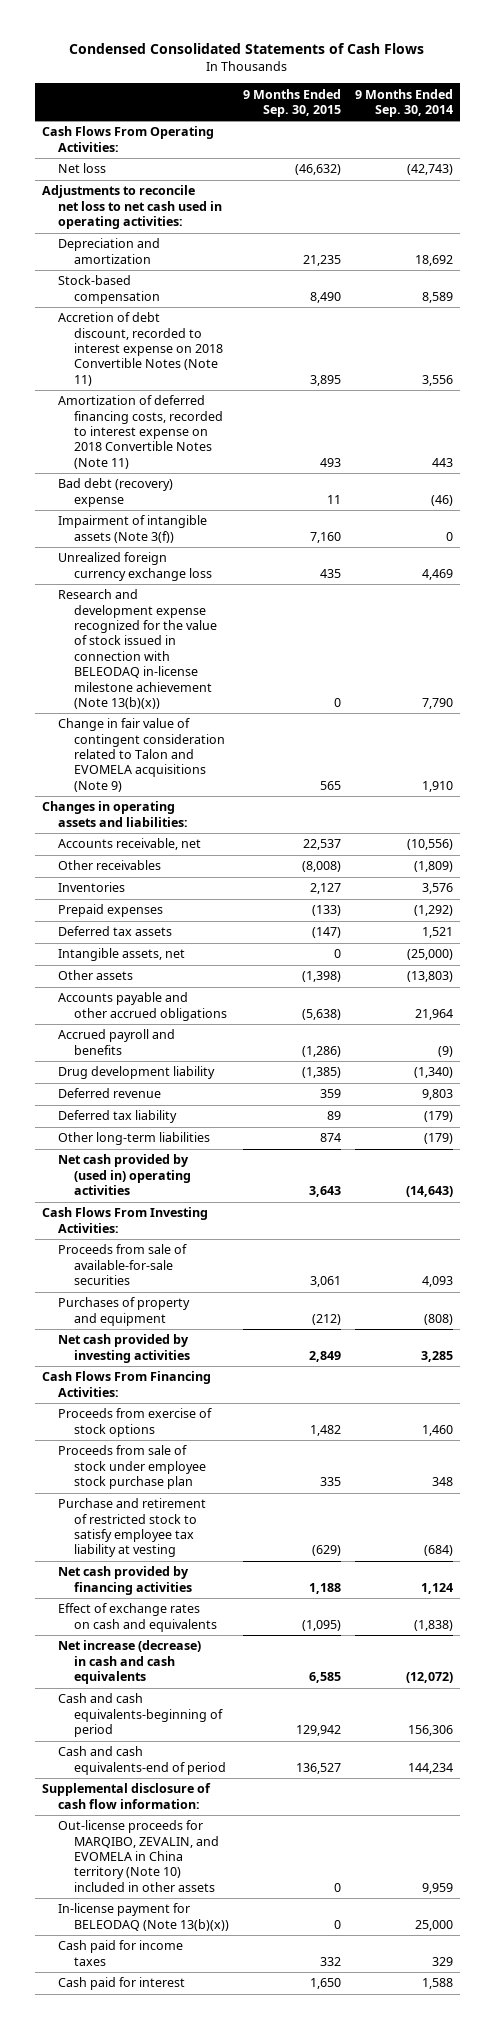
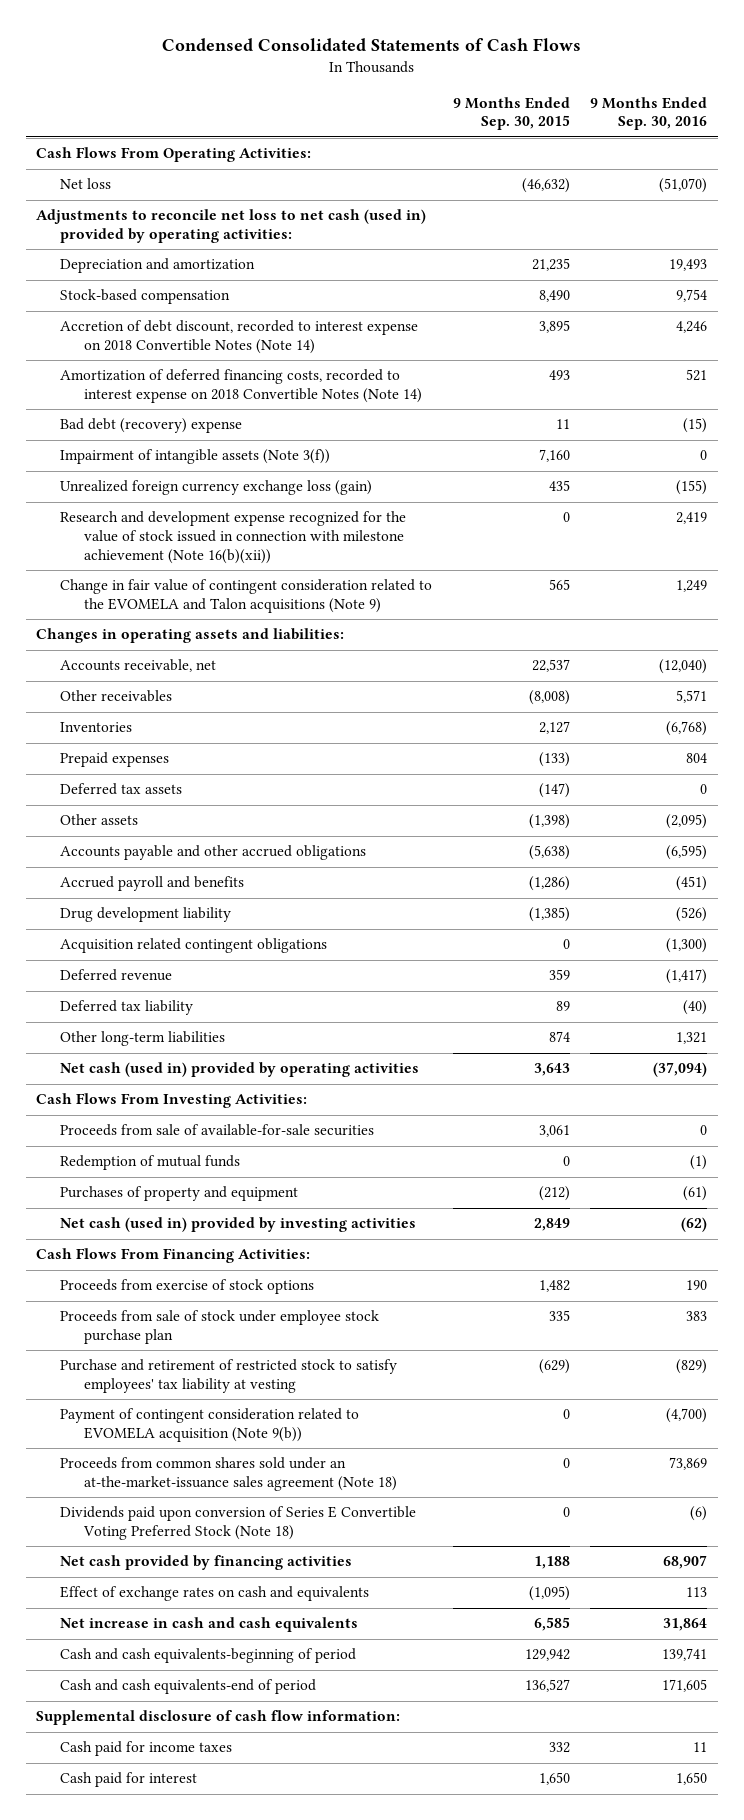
[354,88,453,117] 9 Months Ended Sep. 30, 2014 -> none
none -> [590,96,708,131] 9 Months Ended Sep. 30, 2016
[42,185,223,230] Adjustments to reconcile net loss to net cash used in operating activities: -> [36,209,427,244] Adjustments to reconcile net loss to net cash (used in) provided by operating activities:
[58,312,224,386] Accretion of debt discount, recorded to interest expense on 2018 Convertible Notes (Note 11) -> [60,320,419,355] Accretion of debt discount, recorded to interest expense on 2018 Convertible Notes (Note 14)
[58,395,224,469] Amortization of deferred financing costs, recorded to interest expense on 2018 Convertible Notes (Note 11) -> [60,369,423,404] Amortization of deferred financing costs, recorded to interest expense on 2018 Convertible Notes (Note 14)
[58,552,213,581] Unrealized foreign currency exchange loss -> [60,480,373,496] Unrealized foreign currency exchange loss (gain)
[58,589,218,709] Research and development expense recognized for the value of stock issued in connection with BELEODAQ in-license milestone achievement (Note 13(b)(x)) -> [60,511,407,564] Research and development expense recognized for the value of stock issued in connection with milestone achievement (Note 16(b)(xii))
[58,718,226,792] Change in fair value of contingent consideration related to Talon and EVOMELA acquisitions (Note 9) -> [60,579,433,614] Change in fair value of contingent consideration related to the EVOMELA and Talon acquisitions (Note 9)
[58,948,186,962] Intangible assets, net -> none
none -> [60,938,328,954] Acquisition related contingent obligations
[58,1154,192,1196] Net cash provided by (used in) operating activities -> [60,1062,420,1078] Net cash (used in) provided by operating activities
none -> [60,1155,241,1171] Redemption of mutual funds
[58,1334,191,1363] Net cash provided by investing activities -> [60,1217,417,1233] Net cash (used in) provided by investing activities
[58,1498,207,1558] Purchase and retirement of restricted stock to satisfy employee tax liability at vesting -> [60,1359,398,1394] Purchase and retirement of restricted stock to satisfy employees' tax liability at vesting
none -> [60,1408,360,1443] Payment of contingent consideration related to EVOMELA acquisition (Note 9(b))
none -> [60,1457,398,1492] Proceeds from common shares sold under an at-the-market-issuance sales agreement (Note 18)
none -> [60,1506,417,1541] Dividends paid upon conversion of Series E Convertible Voting Preferred Stock (Note 18)
[58,1640,202,1685] Net increase (decrease) in cash and cash equivalents -> [60,1617,359,1633] Net increase in cash and cash equivalents
[58,1820,220,1892] Out-license proceeds for MARQIBO, ZEVALIN, and EVOMELA in China territory (Note 10) included in other assets -> none
[58,1903,230,1931] In-license payment for BELEODAQ (Note 13(b)(x)) -> none

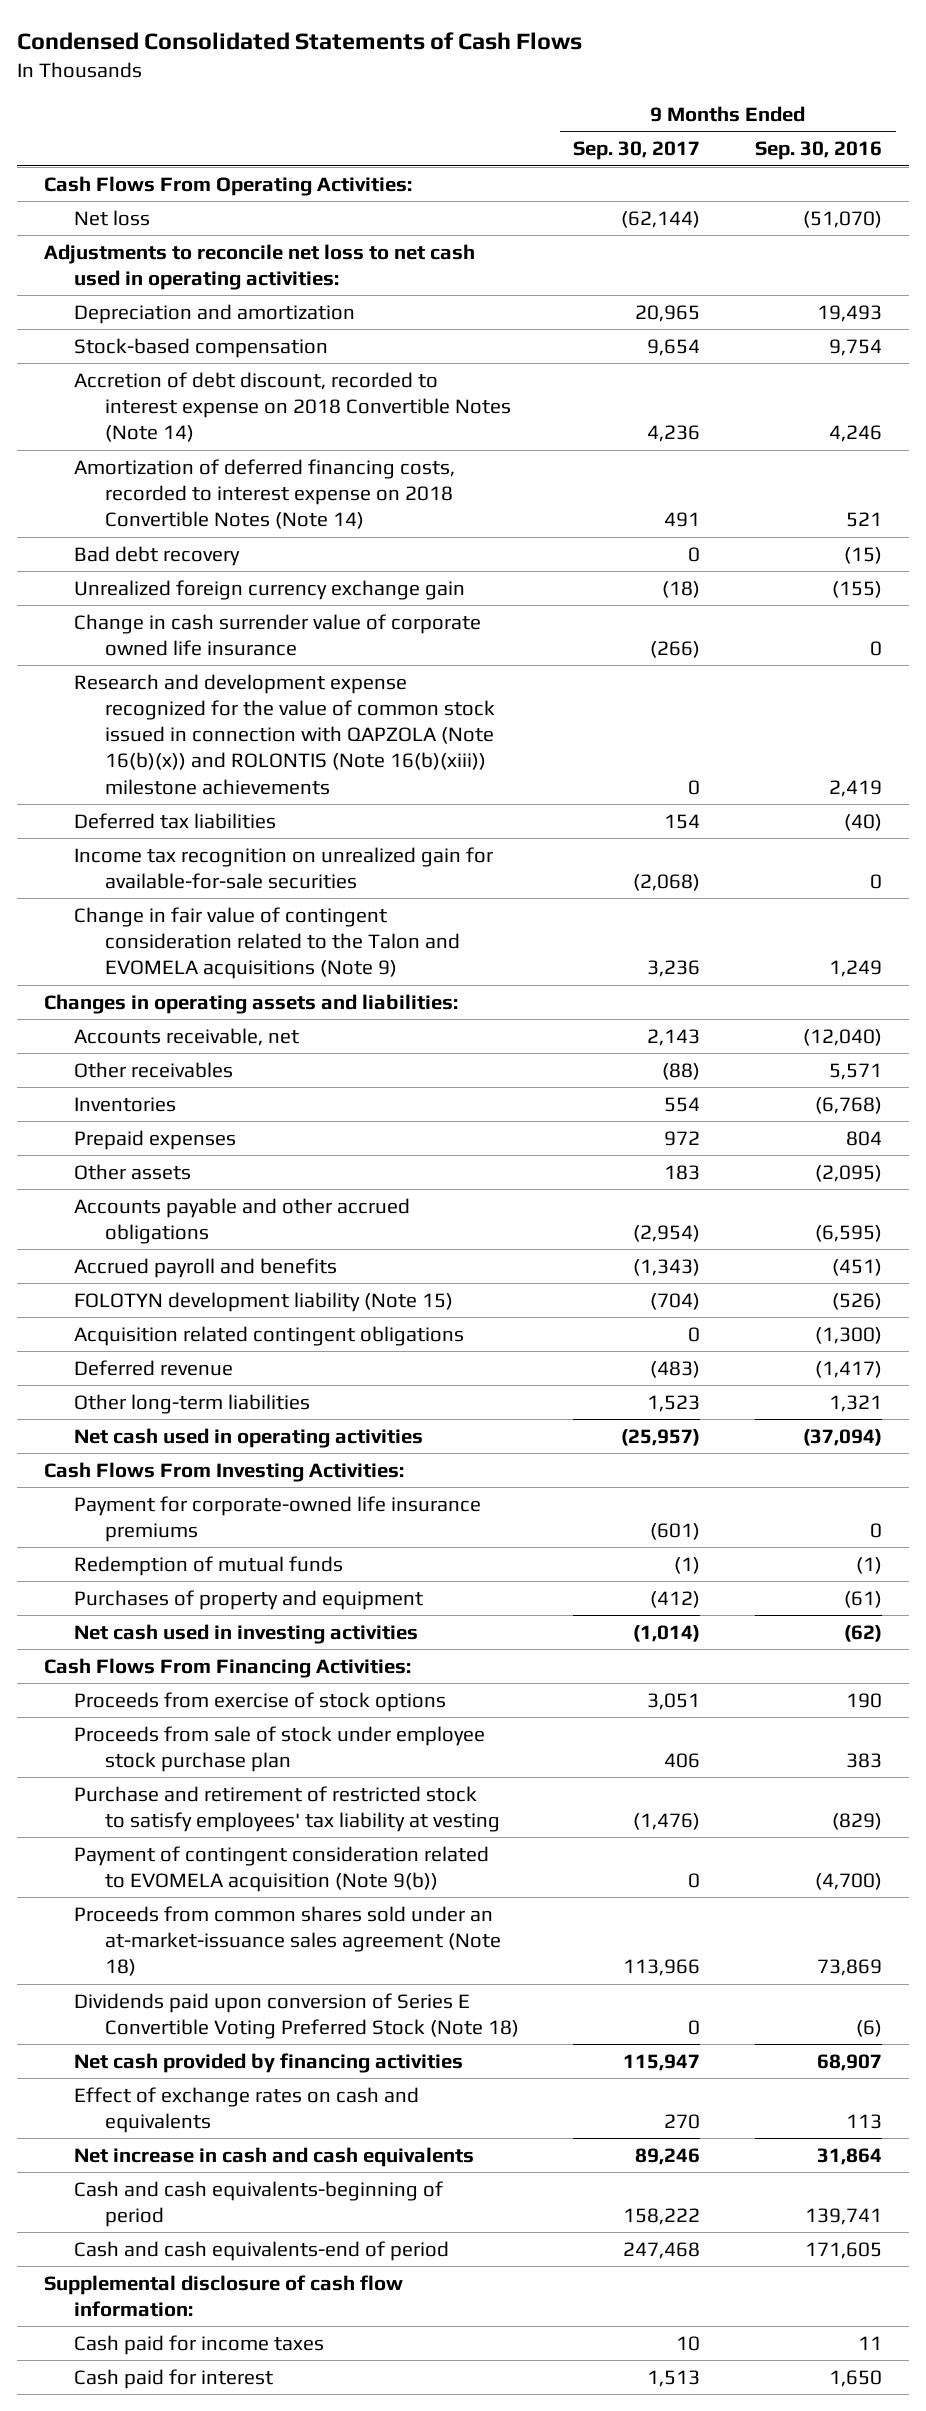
[452,96,570,131] 9 Months Ended Sep. 30, 2015 -> none
none -> [573,141,701,161] Sep. 30, 2017
[36,209,427,244] Adjustments to reconcile net loss to net cash (used in) provided by operating activities: -> [43,243,475,291] Adjustments to reconcile net loss to net cash used in operating activities:
[60,449,331,465] Impairment of intangible assets (Note 3(f)) -> none
[60,418,243,434] Bad debt (recovery) expense -> [74,545,241,566] Bad debt recovery
[60,480,373,496] Unrealized foreign currency exchange loss (gain) -> [74,579,466,600] Unrealized foreign currency exchange gain
none -> [74,613,482,657] Change in cash surrender value of corporate owned life insurance
[60,511,407,564] Research and development expense recognized for the value of stock issued in connection with milestone achievement (Note 16(b)(xii)) -> [74,673,495,795] Research and development expense recognized for the value of common stock issued in connection with QAPZOLA (Note 16(b)(x)) and ROLONTIS (Note 16(b)(xiii)) milestone achievements
none -> [74,812,277,829] Deferred tax liabilities
none -> [74,846,494,890] Income tax recognition on unrealized gain for available-for-sale securities
[60,579,433,614] Change in fair value of contingent consideration related to the EVOMELA and Talon acquisitions (Note 9) -> [74,906,460,980] Change in fair value of contingent consideration related to the Talon and EVOMELA acquisitions (Note 9)
[60,783,183,796] Deferred tax assets -> none
[60,907,232,923] Drug development liability -> [74,1291,454,1312] FOLOTYN development liability (Note 15)
[60,1000,194,1016] Deferred tax liability -> none
[60,1062,420,1078] Net cash (used in) provided by operating activities -> [74,1427,424,1448] Net cash used in operating activities
[60,1124,375,1137] Proceeds from sale of available-for-sale securities -> none
none -> [74,1495,482,1543] Payment for corporate-owned life insurance premiums
[60,1217,417,1233] Net cash (used in) provided by investing activities -> [74,1623,419,1644] Net cash used in investing activities
[60,1457,398,1492] Proceeds from common shares sold under an at-the-market-issuance sales agreement (Note 18) -> [74,1905,501,1977] Proceeds from common shares sold under an at-market-issuance sales agreement (Note 18)

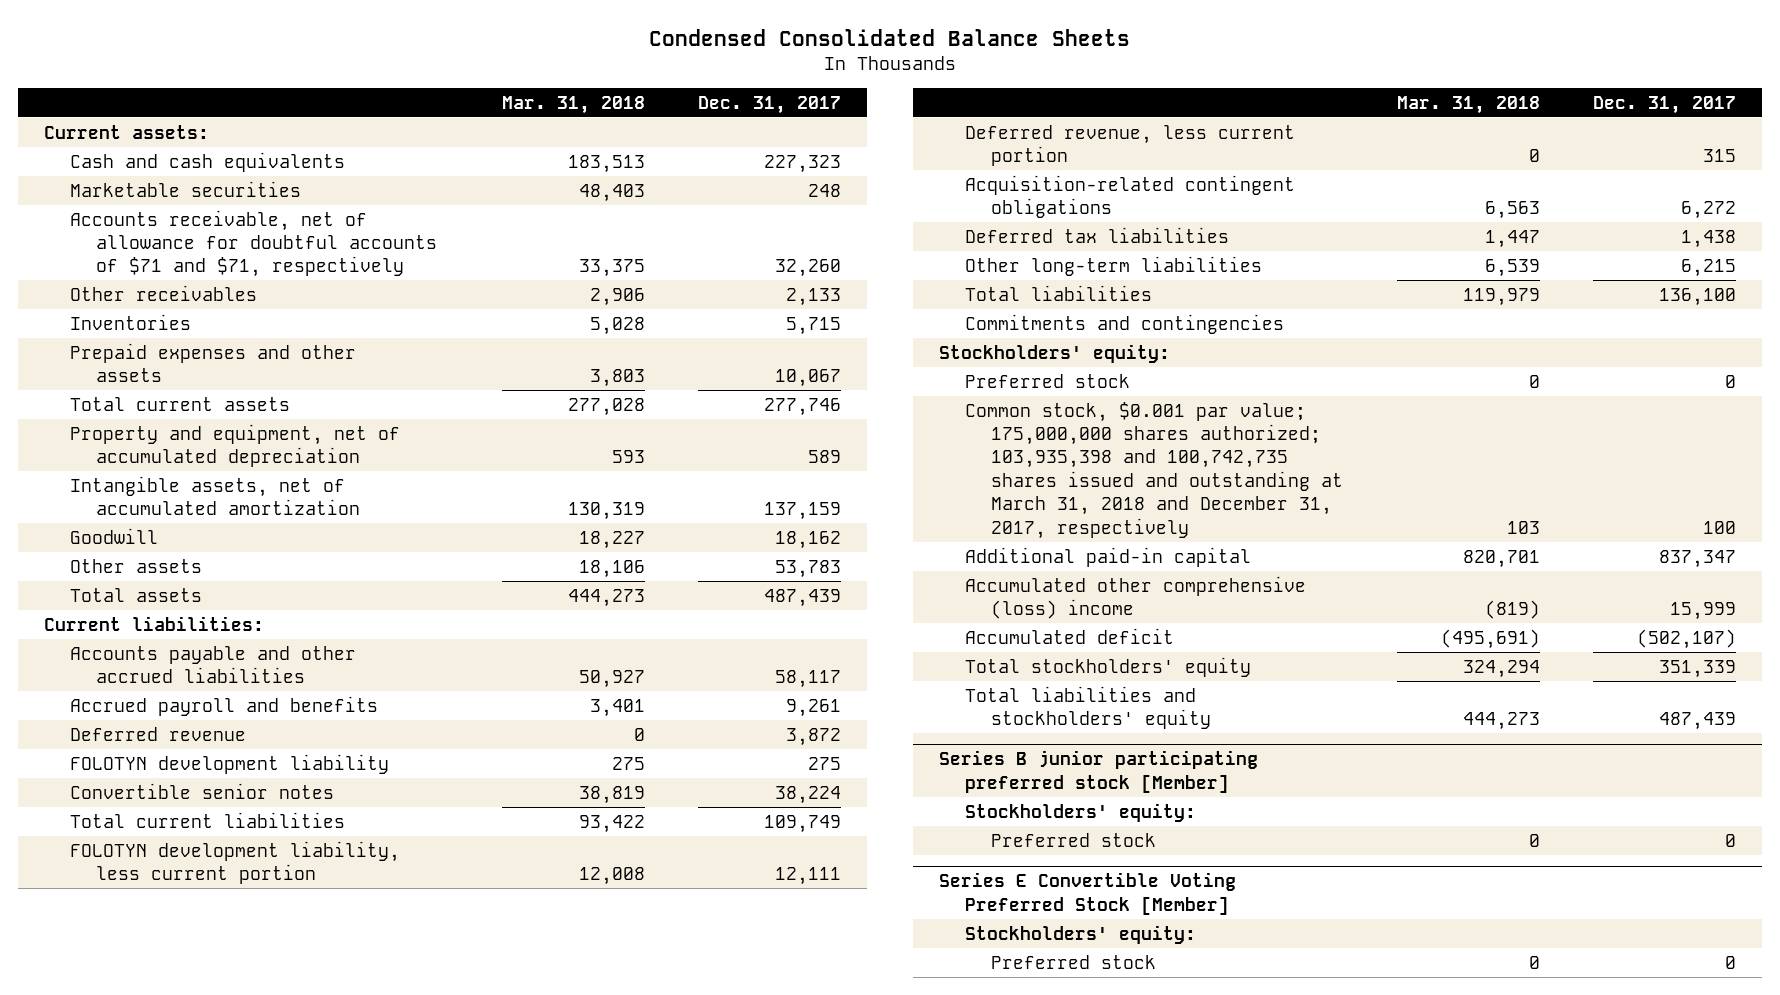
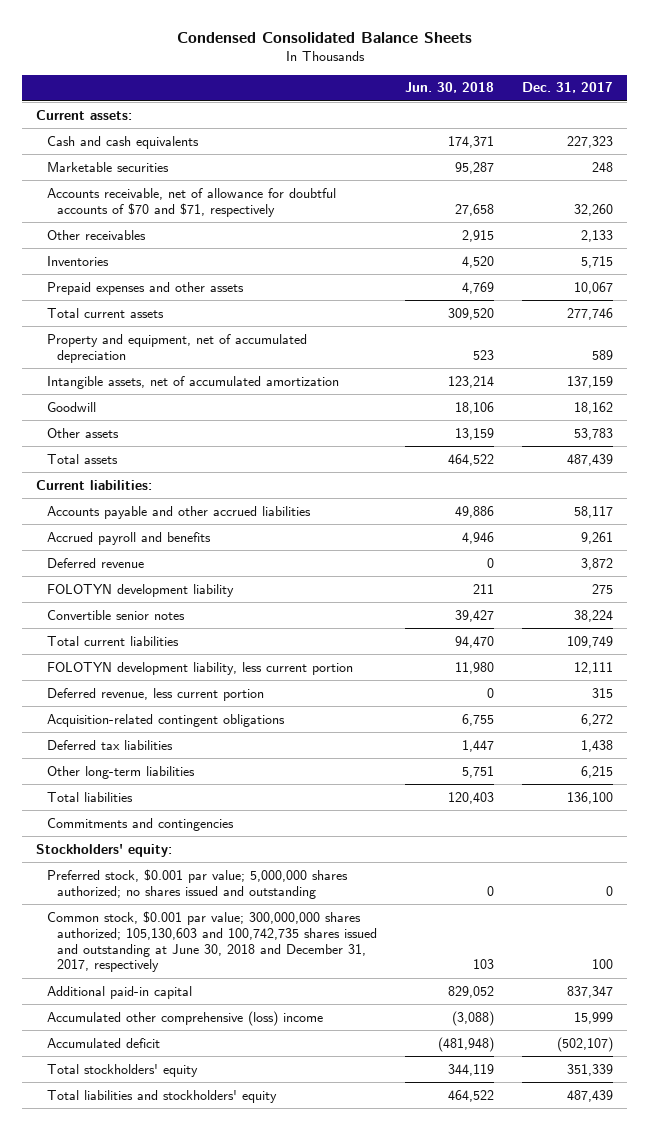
[501,95,645,114] Mar. 31, 2018 -> none
none -> [405,82,495,94] Jun. 30, 2018
[70,209,438,278] Accounts receivable, net of allowance for doubtful accounts of $71 and $71, respectively -> [46,187,336,217] Accounts receivable, net of allowance for doubtful accounts of $70 and $71, respectively
[965,373,1131,388] Preferred stock -> [46,868,348,899] Preferred stock, $0.001 par value; 5,000,000 shares authorized; no shares issued and outstanding
[965,401,1344,539] Common stock, $0.001 par value; 175,000,000 shares authorized; 103,935,398 and 100,742,735 shares issued and outstanding at March 31, 2018 and December 31, 2017, respectively -> [46,910,378,973] Common stock, $0.001 par value; 300,000,000 shares authorized; 105,130,603 and 100,742,735 shares issued and outstanding at June 30, 2018 and December 31, 2017, respectively
[939,750,1259,793] Series B junior participating preferred stock [Member] -> none
[965,802,1197,822] Stockholders' equity: -> none
[991,832,1157,847] Preferred stock -> none
[939,872,1237,915] Series E Convertible Voting Preferred Stock [Member] -> none
[965,924,1197,944] Stockholders' equity: -> none
[991,954,1157,969] Preferred stock -> none

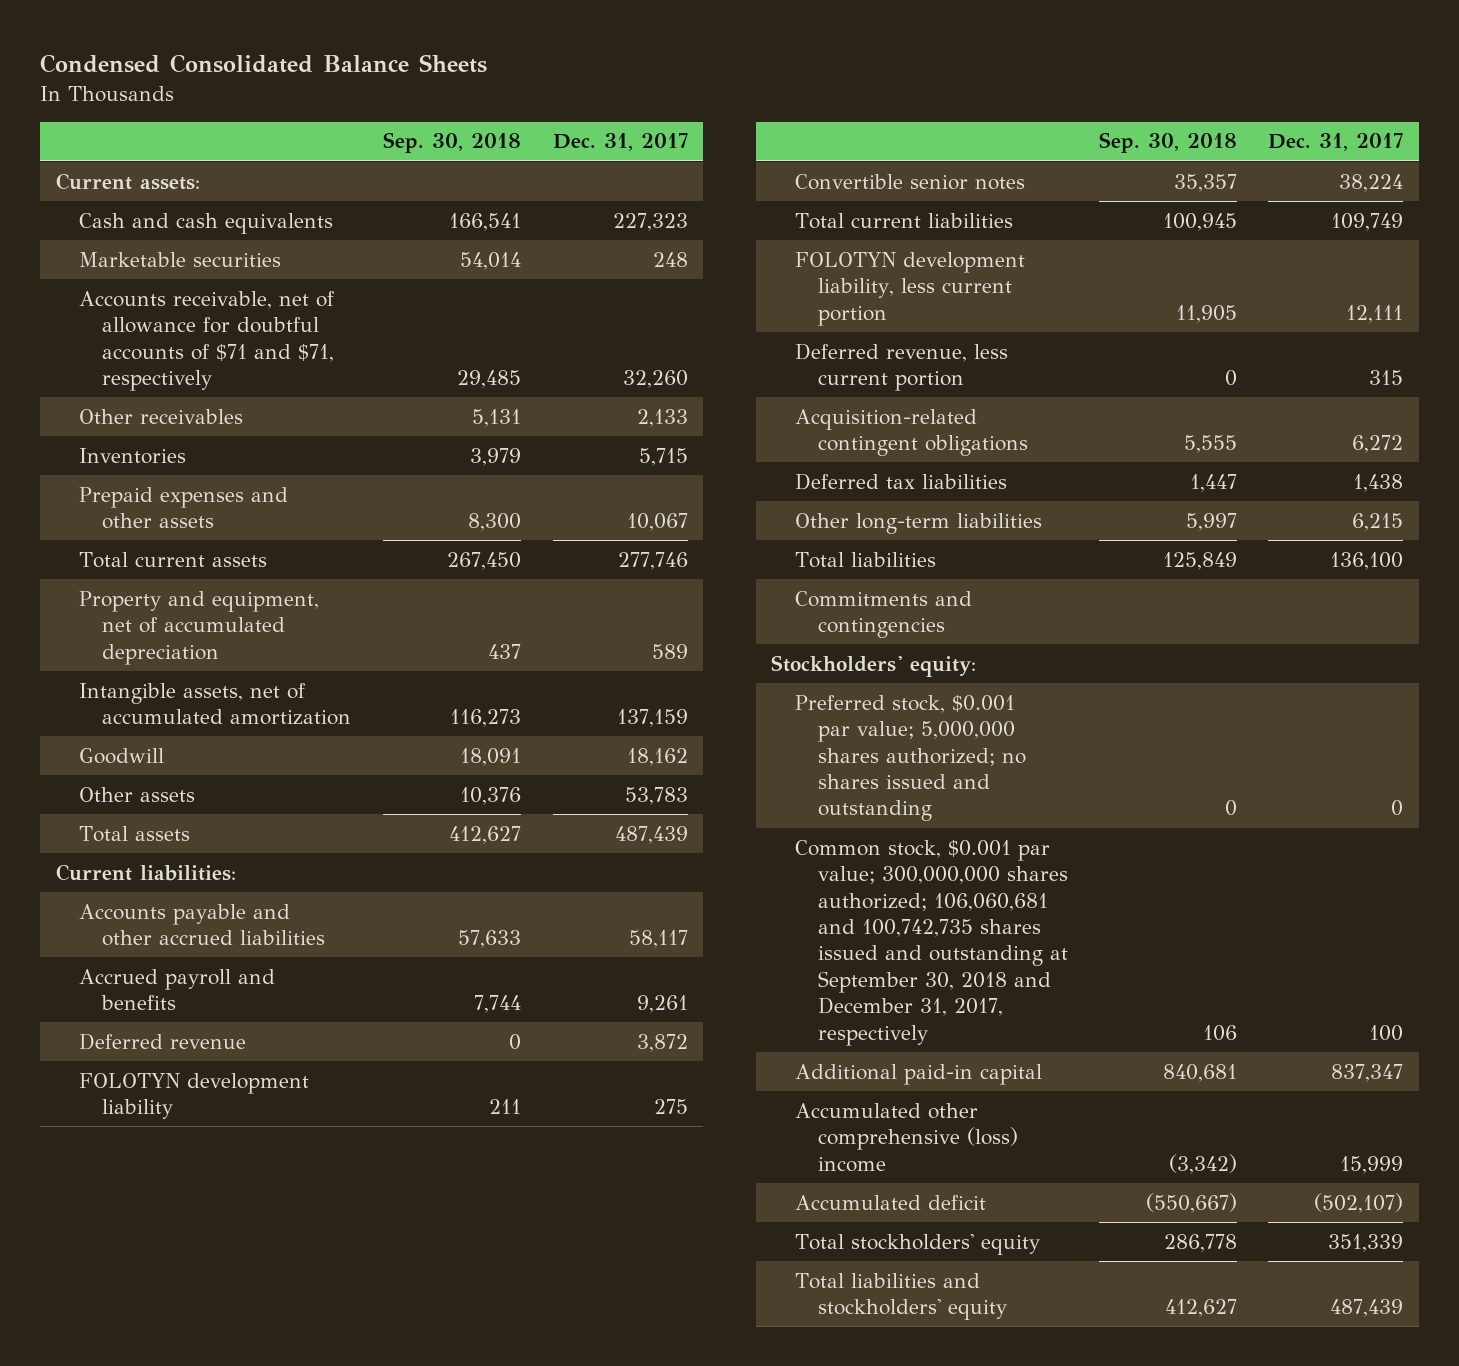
[405,82,495,94] Jun. 30, 2018 -> none
none -> [383,132,522,154] Sep. 30, 2018
[46,187,336,217] Accounts receivable, net of allowance for doubtful accounts of $70 and $71, respectively -> [78,290,335,391] Accounts receivable, net of allowance for doubtful accounts of $71 and $71, respectively
[46,910,378,973] Common stock, $0.001 par value; 300,000,000 shares authorized; 105,130,603 and 100,742,735 shares issued and outstanding at June 30, 2018 and December 31, 2017, respectively -> [794,839,1068,1046] Common stock, $0.001 par value; 300,000,000 shares authorized; 106,060,681 and 100,742,735 shares issued and outstanding at September 30, 2018 and December 31, 2017, respectively

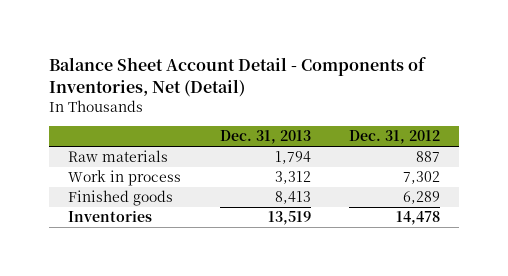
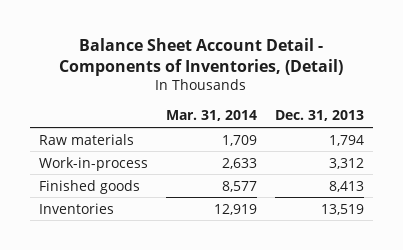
[49,57,427,98] Balance Sheet Account Detail - Components of Inventories, Net (Detail) -> [59,38,344,76] Balance Sheet Account Detail - Components of Inventories, (Detail)
[348,130,440,145] Dec. 31, 2012 -> none
none -> [165,110,257,122] Mar. 31, 2014
[68,170,182,187] Work in process -> [39,156,149,171] Work-in-process

